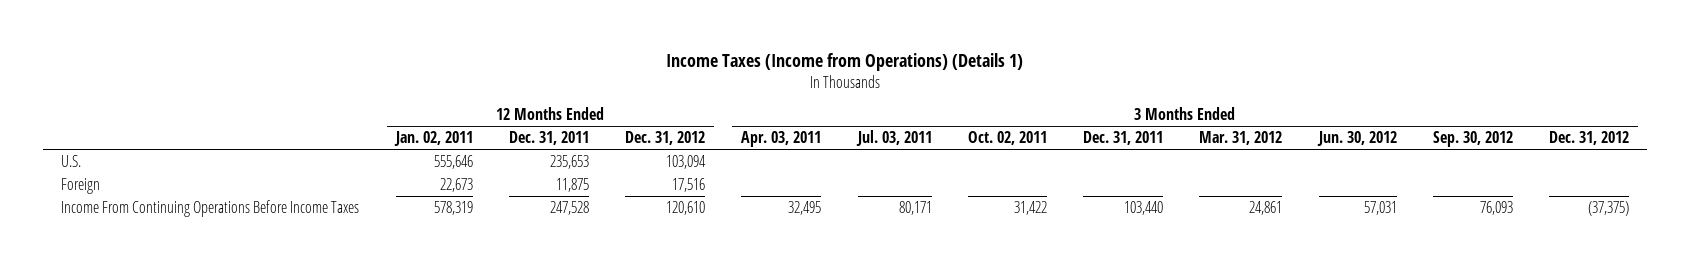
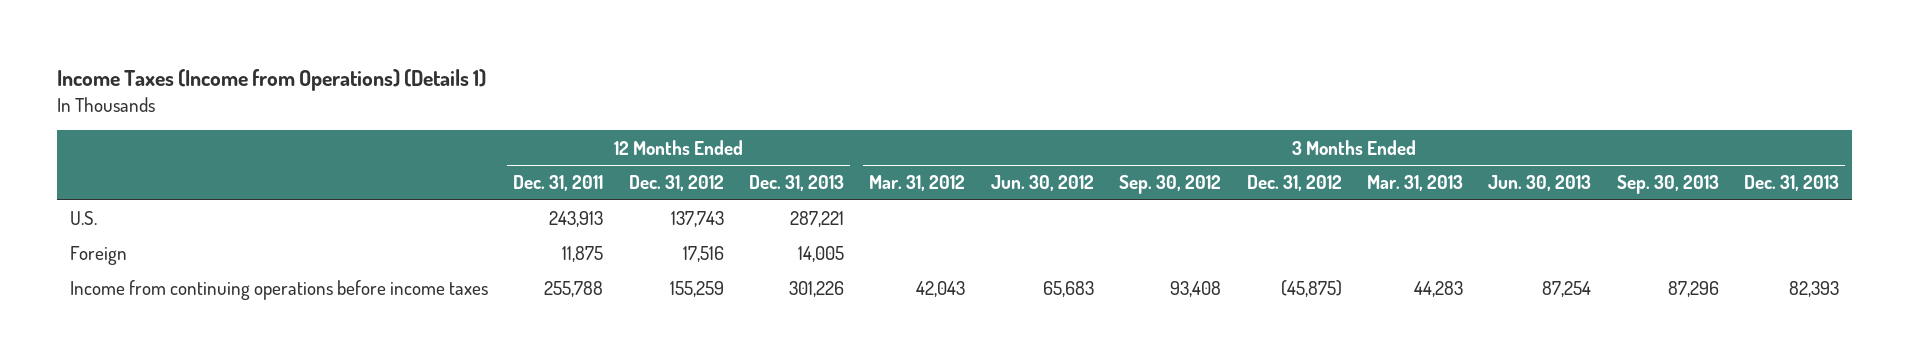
[393,131,473,147] Jan. 02, 2011 -> none
[741,131,822,148] Apr. 03, 2011 -> none
[855,130,932,147] Jul. 03, 2011 -> none
[967,131,1047,146] Oct. 02, 2011 -> none
[1083,131,1164,146] Dec. 31, 2011 -> none
none -> [748,175,844,192] Dec. 31, 2013
none -> [1366,175,1463,192] Mar. 31, 2013
none -> [1488,175,1592,192] Jun. 30, 2013
none -> [1616,175,1719,195] Sep. 30, 2013
none -> [1744,175,1840,192] Dec. 31, 2013
[549,155,589,170] 235,653 -> [549,211,604,228] 243,913
[666,155,707,170] 103,094 -> [670,211,724,228] 137,743
[61,200,360,218] Income From Continuing Operations Before Income Taxes -> [69,280,488,301] Income from continuing operations before income taxes
[549,201,589,216] 247,528 -> [544,281,604,298] 255,788
[666,201,706,216] 120,610 -> [669,281,724,298] 155,259
[1249,201,1283,216] 24,861 -> [916,281,966,298] 42,043
[1363,201,1397,216] 57,031 -> [1042,281,1094,298] 65,683
[1479,201,1513,216] 76,093 -> [1170,281,1222,298] 93,408
[1588,201,1630,217] (37,375) -> [1280,280,1342,298] (45,875)

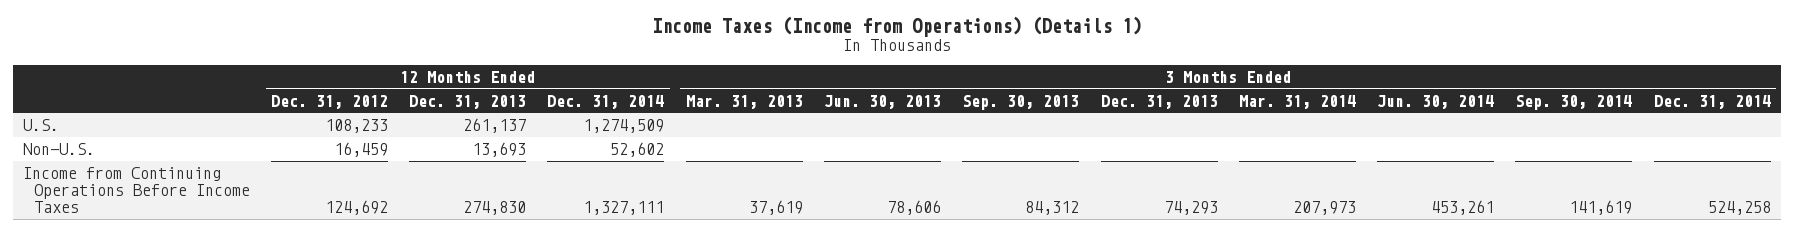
[513,175,604,192] Dec. 31, 2011 -> none
[869,175,966,192] Mar. 31, 2012 -> none
[990,175,1094,192] Jun. 30, 2012 -> none
[1119,175,1222,195] Sep. 30, 2012 -> none
[1246,175,1342,192] Dec. 31, 2012 -> none
none -> [547,94,665,109] Dec. 31, 2014
none -> [1238,94,1356,109] Mar. 31, 2014
none -> [1377,94,1495,109] Jun. 30, 2014
none -> [1515,94,1633,110] Sep. 30, 2014
none -> [1653,94,1771,109] Dec. 31, 2014
[69,246,127,266] Foreign -> none
[670,211,724,228] 137,743 -> [324,119,388,134] 108,233
[789,211,844,228] 287,221 -> [463,118,527,134] 261,137
none -> [23,143,96,156] Non-U.S.
[69,280,488,301] Income from continuing operations before income taxes -> [23,167,250,214] Income from Continuing Operations Before Income Taxes
[669,281,724,298] 155,259 -> [324,200,388,216] 124,692
[788,281,844,298] 301,226 -> [463,201,527,216] 274,830
[1413,281,1463,298] 44,283 -> [748,200,803,216] 37,619
[1542,281,1592,298] 87,254 -> [886,200,941,216] 78,606
[1667,281,1719,298] 87,296 -> [1025,201,1080,216] 84,312
[1789,281,1840,298] 82,393 -> [1163,201,1218,216] 74,293

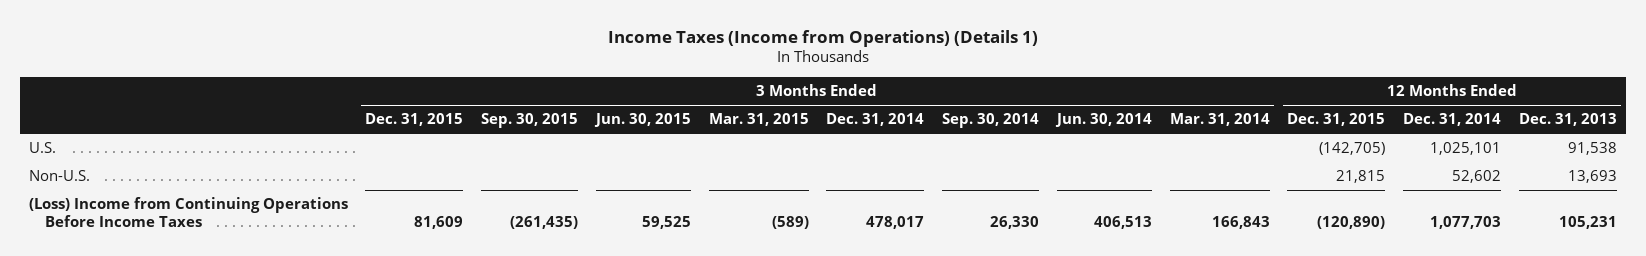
[270,94,388,109] Dec. 31, 2012 -> none
[685,94,803,109] Mar. 31, 2013 -> none
[823,94,941,109] Jun. 30, 2013 -> none
[962,94,1080,110] Sep. 30, 2013 -> none
[1100,94,1218,109] Dec. 31, 2013 -> none
none -> [365,113,464,127] Dec. 31, 2015
none -> [481,113,579,129] Sep. 30, 2015
none -> [593,113,691,128] Jun. 30, 2015
none -> [708,113,809,127] Mar. 31, 2015
none -> [1287,113,1386,127] Dec. 31, 2015
[463,118,527,134] 261,137 -> [1567,142,1617,156] 91,538
[583,119,665,134] 1,274,509 -> [1430,142,1502,156] 1,025,101
[23,167,250,214] Income from Continuing Operations Before Income Taxes -> [28,197,348,227] (Loss) Income from Continuing Operations Before Income Taxes
[463,201,527,216] 274,830 -> [1558,215,1617,229] 105,231
[583,201,665,216] 1,327,111 -> [1430,215,1502,229] 1,077,703
[1292,201,1356,216] 207,973 -> [1211,215,1270,229] 166,843
[1431,200,1495,216] 453,261 -> [1093,215,1152,229] 406,513
[1569,200,1633,216] 141,619 -> [990,215,1040,229] 26,330
[1707,201,1771,216] 524,258 -> [866,215,925,229] 478,017

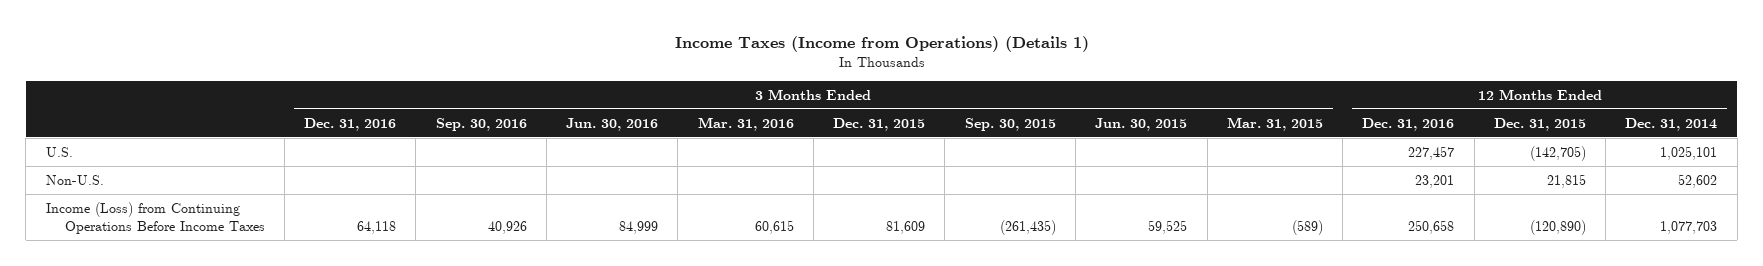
[826,113,925,127] Dec. 31, 2014 -> none
[942,113,1040,129] Sep. 30, 2014 -> none
[1054,113,1152,128] Jun. 30, 2014 -> none
[1169,113,1270,127] Mar. 31, 2014 -> none
[1518,113,1617,127] Dec. 31, 2013 -> none
none -> [304,117,397,131] Dec. 31, 2016
none -> [435,117,527,131] Sep. 30, 2016
none -> [566,117,659,131] Jun. 30, 2016
none -> [697,116,794,131] Mar. 31, 2016
none -> [1362,117,1455,131] Dec. 31, 2016
[28,197,348,227] (Loss) Income from Continuing Operations Before Income Taxes -> [45,201,265,234] Income (Loss) from Continuing Operations Before Income Taxes

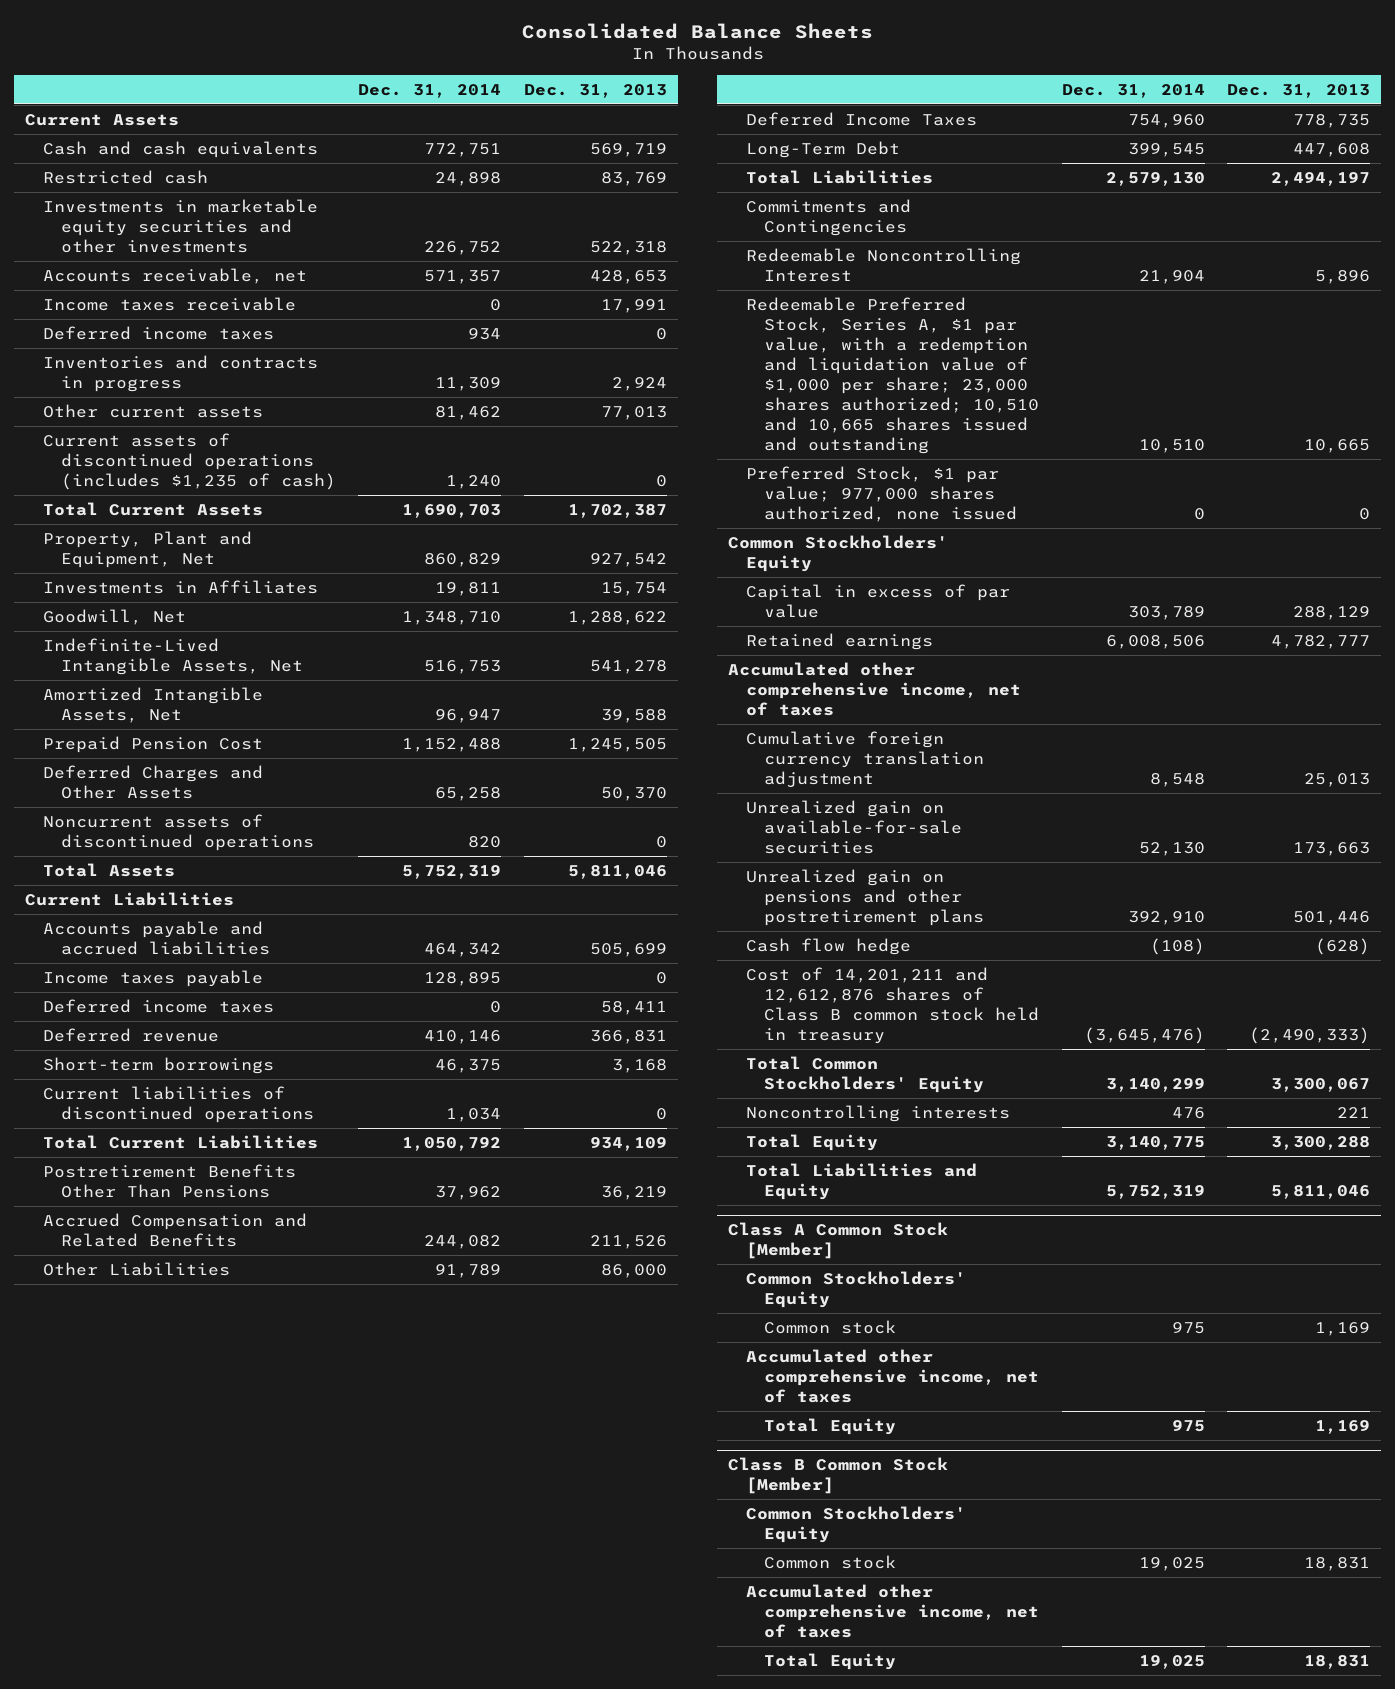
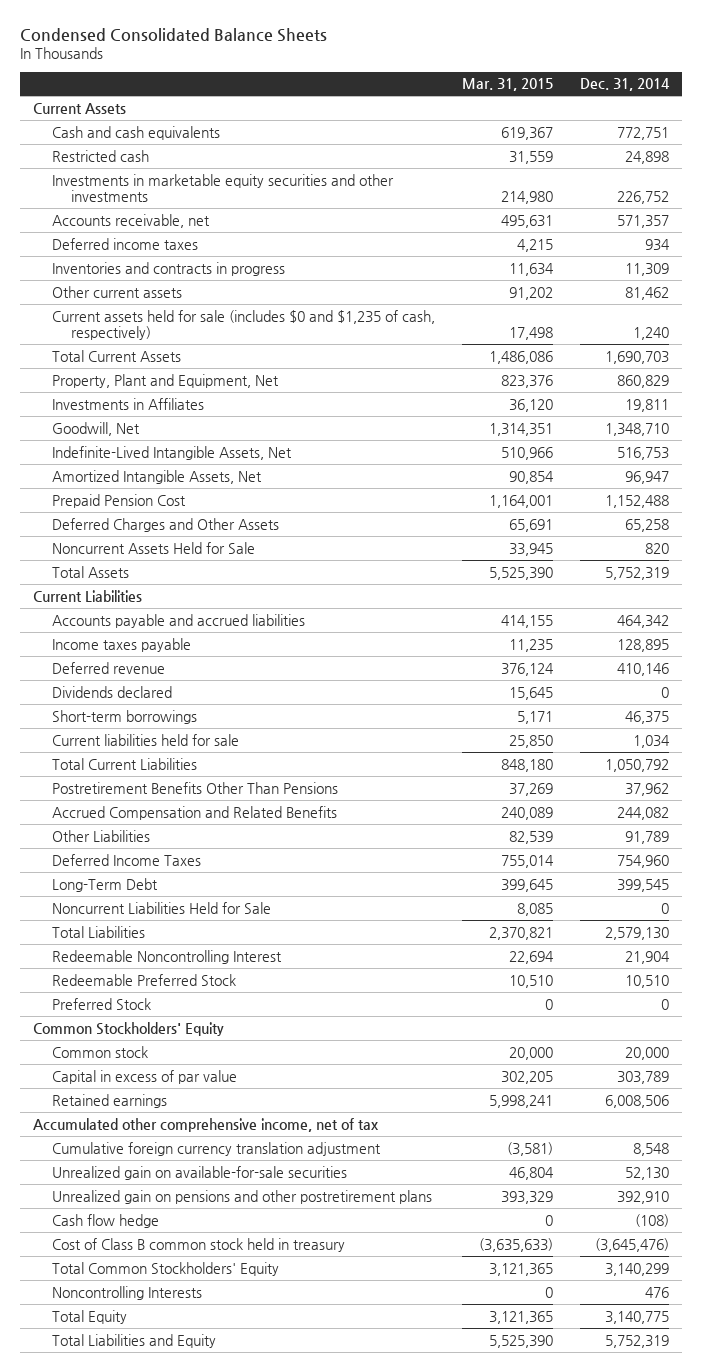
[521,23,873,40] Consolidated Balance Sheets -> [19,28,327,43] Condensed Consolidated Balance Sheets
[523,83,667,98] Dec. 31, 2013 -> none
none -> [461,78,553,92] Mar. 31, 2015
[42,296,296,311] Income taxes receivable -> none
[42,432,336,491] Current assets of discontinued operations (includes $1,235 of cash) -> [51,309,435,340] Current assets held for sale (includes $0 and $1,235 of cash, respectively)
[42,813,314,851] Noncurrent assets of discontinued operations -> none
none -> [51,541,255,554] Noncurrent Assets Held for Sale
[42,998,274,1013] Deferred income taxes -> none
none -> [51,685,172,698] Dividends declared
[42,1085,314,1123] Current liabilities of discontinued operations -> [51,733,239,746] Current liabilities held for sale
none -> [51,901,271,914] Noncurrent Liabilities Held for Sale
[746,198,912,236] Commitments and Contingencies -> none
[746,296,1040,455] Redeemable Preferred Stock, Series A, $1 par value, with a redemption and liquidation value of $1,000 per share; 23,000 shares authorized; 10,510 and 10,665 shares issued and outstanding -> [51,973,236,986] Redeemable Preferred Stock
[746,465,1018,523] Preferred Stock, $1 par value; 977,000 shares authorized, none issued -> [51,997,151,1010] Preferred Stock
none -> [51,1045,148,1058] Common stock
[728,661,1022,717] Accumulated other comprehensive income, net of taxes -> [33,1117,380,1132] Accumulated other comprehensive income, net of tax
[746,966,1040,1045] Cost of 14,201,211 and 12,612,876 shares of Class B common stock held in treasury -> [51,1237,345,1252] Cost of Class B common stock held in treasury
[746,1104,1011,1122] Noncontrolling interests -> [51,1285,202,1300] Noncontrolling Interests
[728,1221,949,1260] Class A Common Stock [Member] -> none
[746,1270,967,1308] Common Stockholders' Equity -> none
[764,1319,897,1334] Common stock -> none
[746,1348,1040,1404] Accumulated other comprehensive income, net of taxes -> none
[764,1417,897,1435] Total Equity -> none
[728,1456,949,1495] Class B Common Stock [Member] -> none
[746,1505,967,1543] Common Stockholders' Equity -> none
[764,1554,897,1569] Common stock -> none
[746,1583,1040,1639] Accumulated other comprehensive income, net of taxes -> none
[764,1652,897,1670] Total Equity -> none

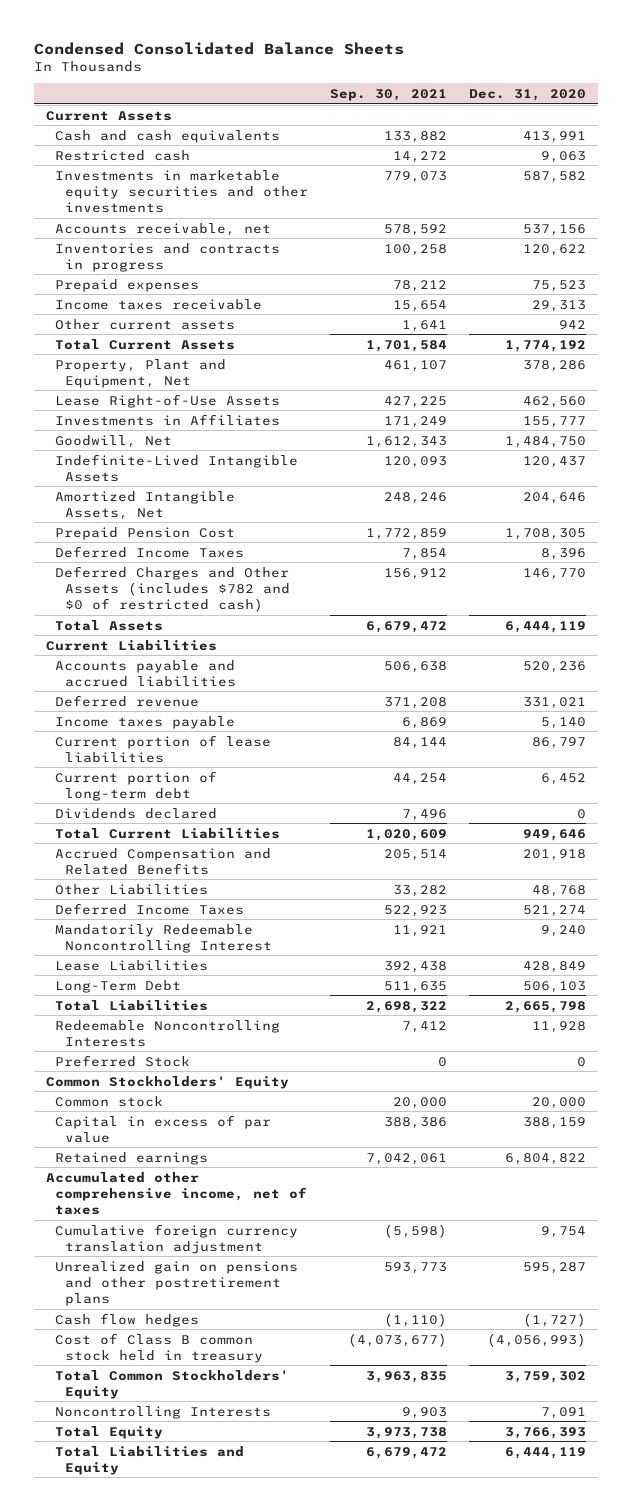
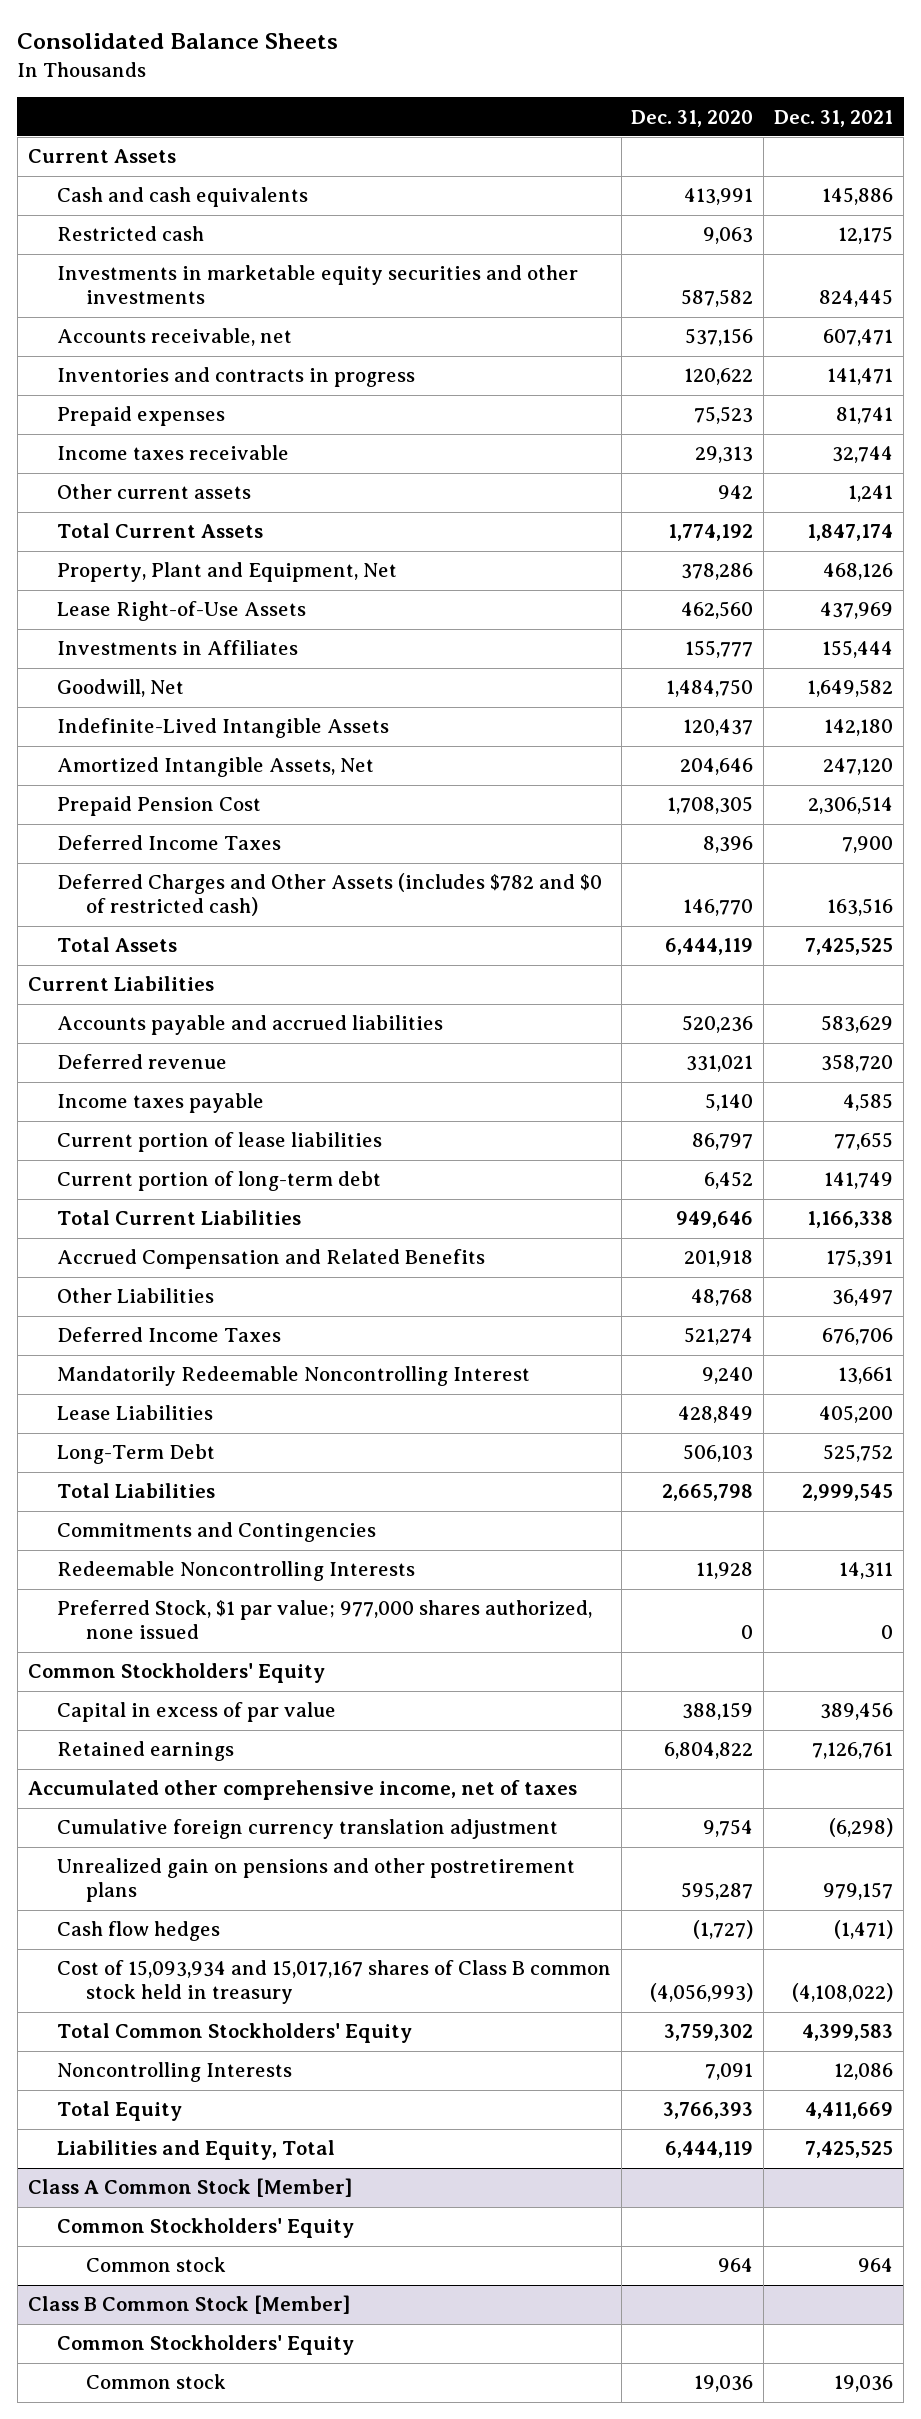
[34,41,405,55] Condensed Consolidated Balance Sheets -> [17,33,339,50] Consolidated Balance Sheets
[330,88,448,101] Sep. 30, 2021 -> none
none -> [774,109,894,127] Dec. 31, 2021
[55,807,218,819] Dividends declared -> none
none -> [56,1522,376,1543] Commitments and Contingencies
[55,1054,191,1067] Preferred Stock -> [56,1600,592,1640] Preferred Stock, $1 par value; 977,000 shares authorized, none issued
[55,1095,164,1107] Common stock -> none
[55,1332,263,1363] Cost of Class B common stock held in treasury -> [56,1960,611,2005] Cost of 15,093,934 and 15,017,167 shares of Class B common stock held in treasury
[55,1445,245,1475] Total Liabilities and Equity -> [56,2140,335,2161] Liabilities and Equity, Total
none -> [27,2178,352,2198] Class A Common Stock [Member]
none -> [56,2218,354,2239] Common Stockholders' Equity
none -> [85,2257,226,2273] Common stock
none -> [27,2295,350,2315] Class B Common Stock [Member]
none -> [56,2335,354,2356] Common Stockholders' Equity
none -> [85,2374,226,2390] Common stock

